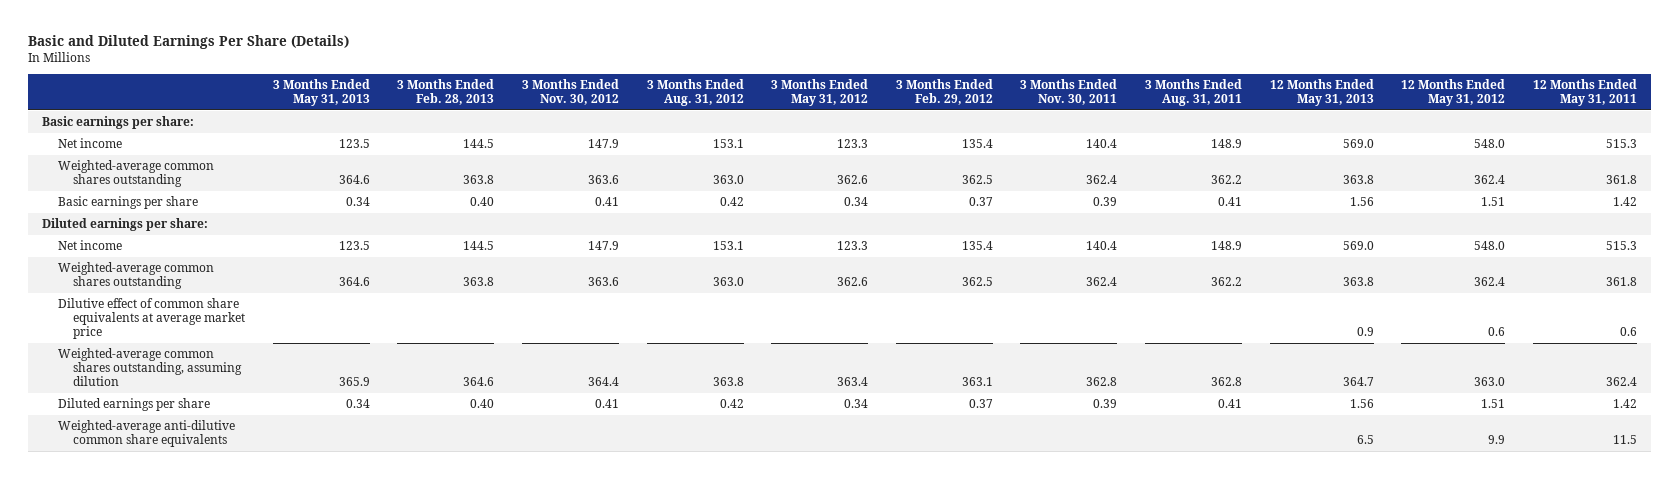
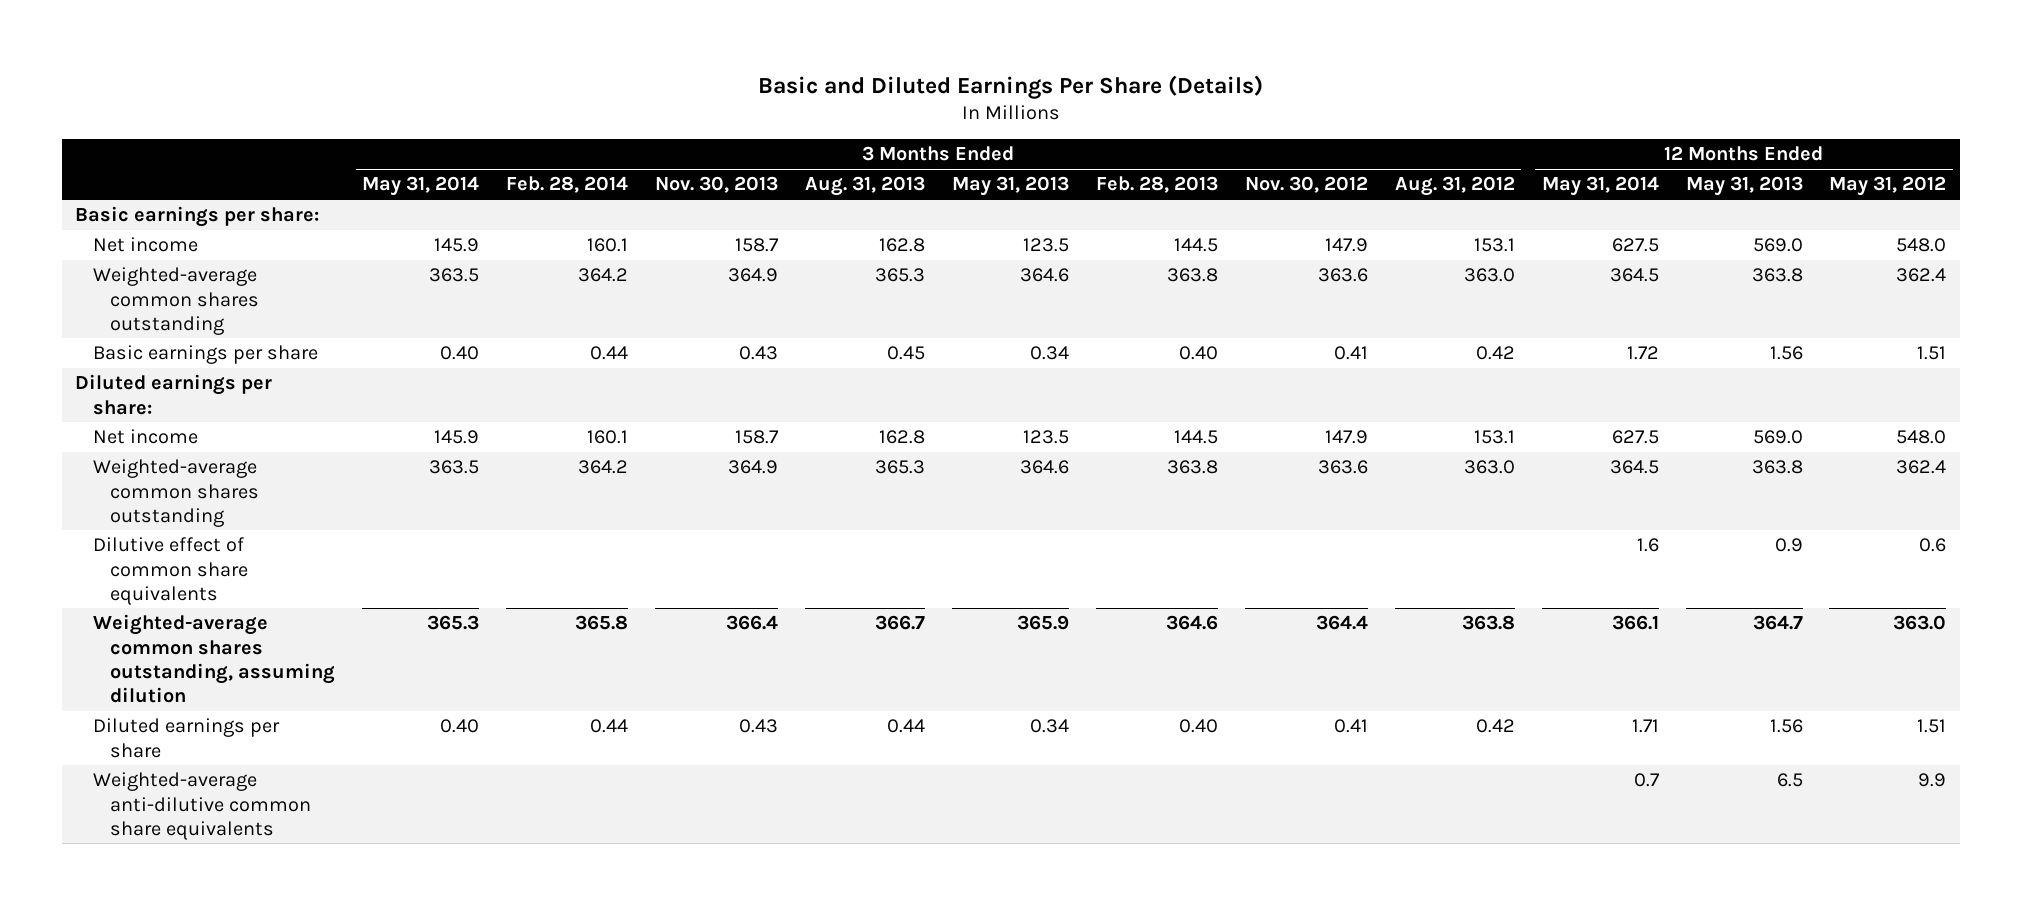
[771,79,869,107] 3 Months Ended May 31, 2012 -> none
[895,79,993,106] 3 Months Ended Feb. 29, 2012 -> none
[1020,79,1118,106] 3 Months Ended Nov. 30, 2011 -> none
[1144,79,1242,107] 3 Months Ended Aug. 31, 2011 -> none
[1532,79,1637,107] 12 Months Ended May 31, 2011 -> none
none -> [362,176,480,197] May 31, 2014
none -> [506,176,629,194] Feb. 28, 2014
none -> [655,176,779,194] Nov. 30, 2013
none -> [805,176,926,197] Aug. 31, 2013
none -> [1541,176,1659,197] May 31, 2014
[57,298,246,340] Dilutive effect of common share equivalents at average market price -> [92,537,249,605] Dilutive effect of common share equivalents

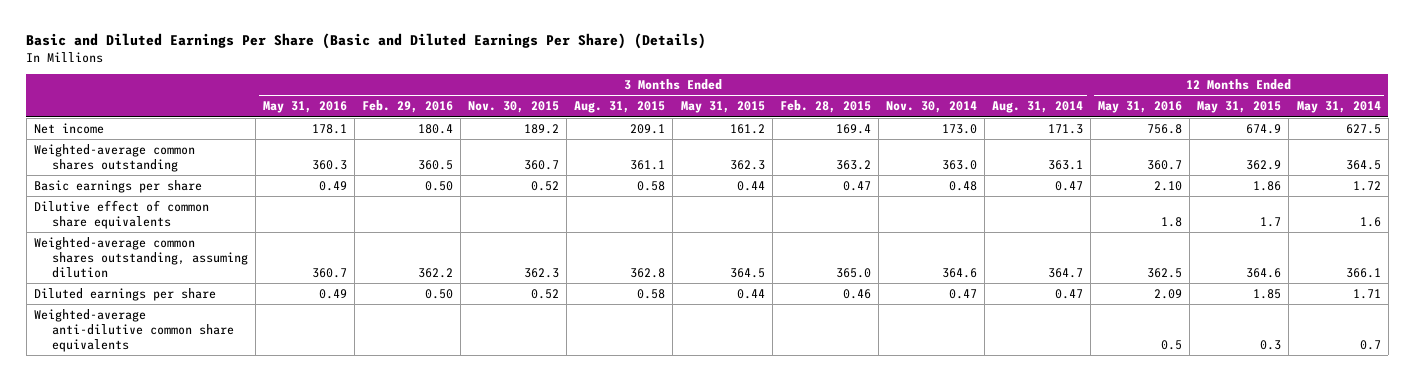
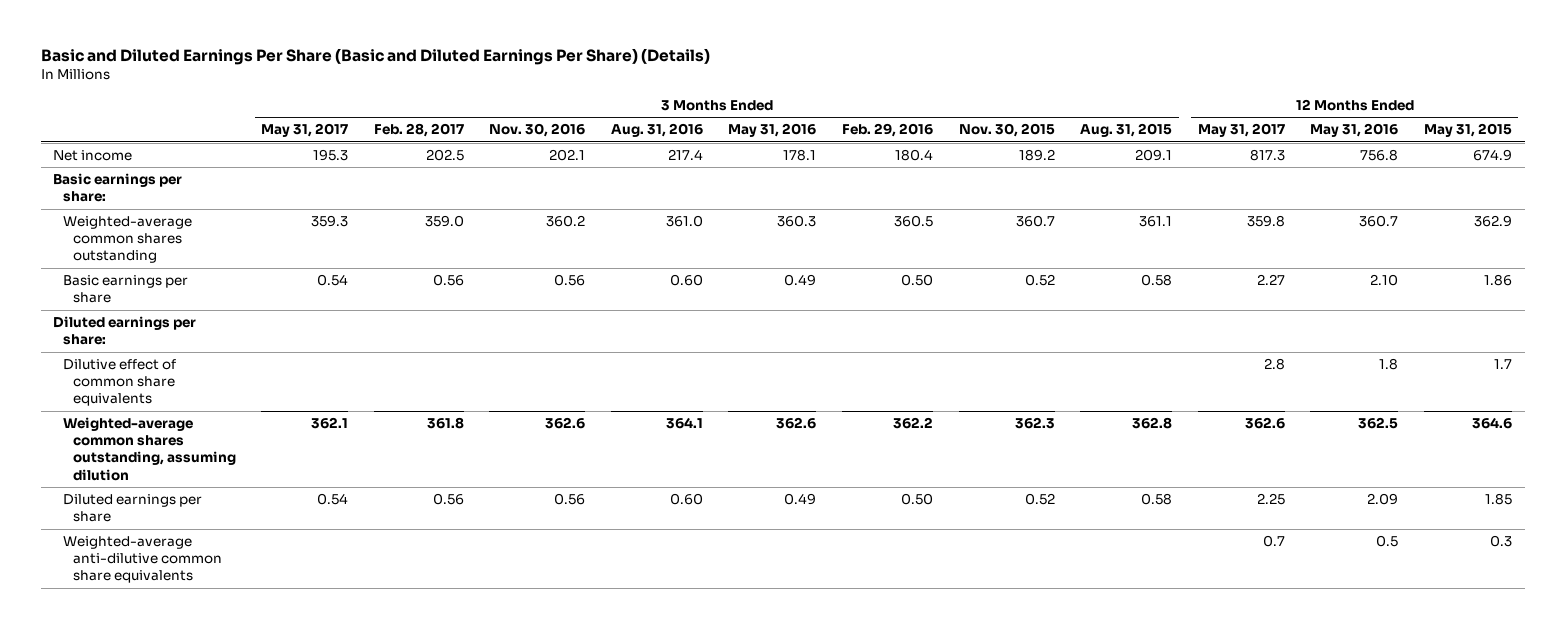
[680,101,765,114] May 31, 2015 -> none
[779,100,871,114] Feb. 28, 2015 -> none
[885,101,977,114] Nov. 30, 2014 -> none
[992,101,1084,114] Aug. 31, 2014 -> none
[1296,101,1381,114] May 31, 2014 -> none
none -> [261,123,349,138] May 31, 2017
none -> [373,123,464,138] Feb. 28, 2017
none -> [489,123,586,138] Nov. 30, 2016
none -> [610,123,703,138] Aug. 31, 2016
none -> [1197,123,1285,138] May 31, 2017
none -> [53,173,183,203] Basic earnings per share:
none -> [53,316,197,346] Diluted earnings per share:
[311,267,347,278] 360.7 -> [776,417,817,430] 362.6

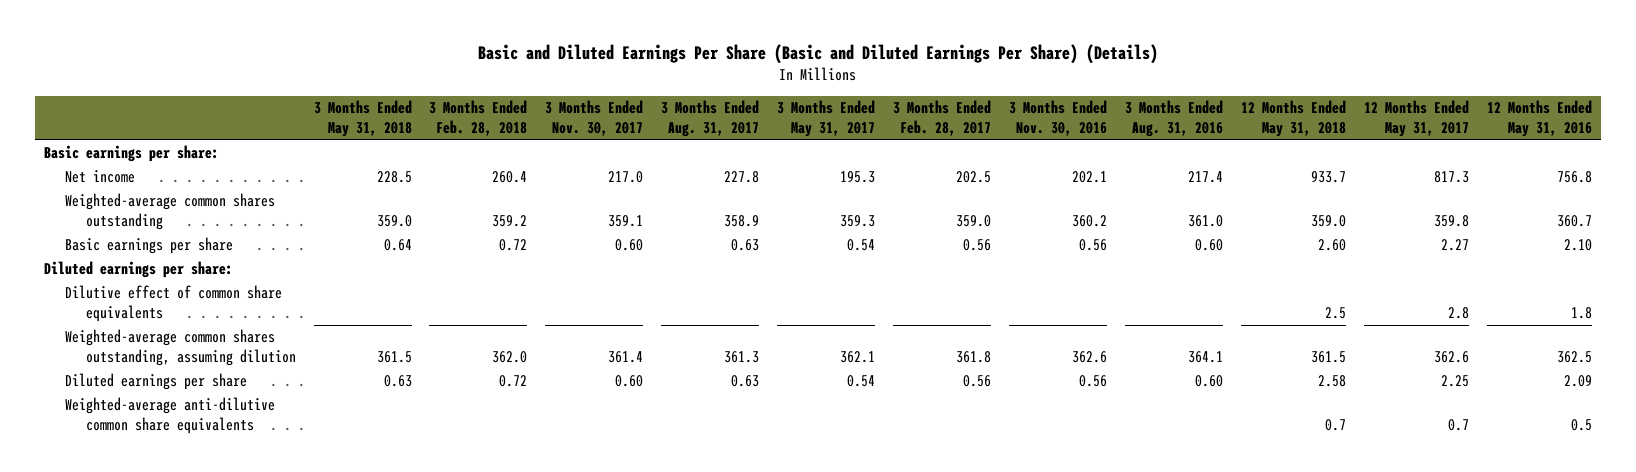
[728,123,817,138] May 31, 2016 -> none
[842,123,934,138] Feb. 29, 2016 -> none
[958,123,1055,138] Nov. 30, 2015 -> none
[1080,123,1173,138] Aug. 31, 2015 -> none
[1423,123,1512,138] May 31, 2015 -> none
none -> [313,100,412,137] 3 Months Ended May 31, 2018
none -> [429,100,528,136] 3 Months Ended Feb. 28, 2018
none -> [545,100,644,136] 3 Months Ended Nov. 30, 2017
none -> [661,100,760,137] 3 Months Ended Aug. 31, 2017
none -> [1241,100,1347,137] 12 Months Ended May 31, 2018
[53,150,133,162] Net income -> [64,170,135,184] Net income

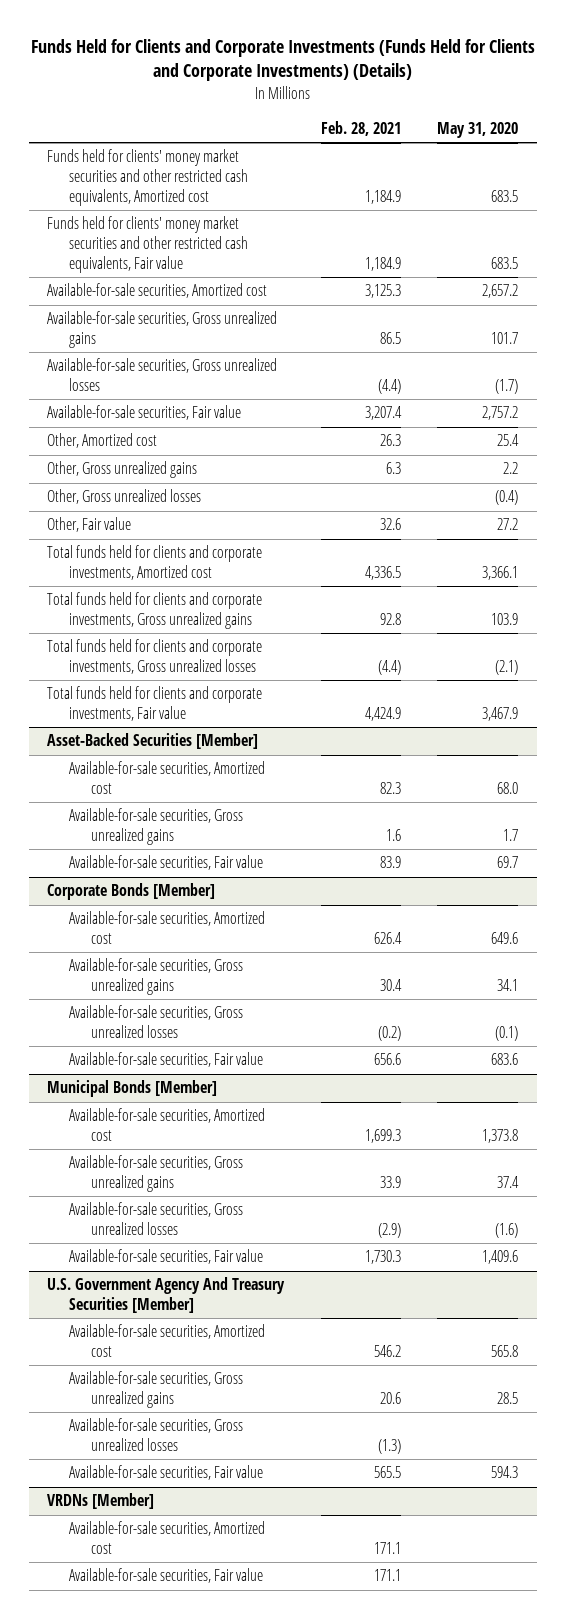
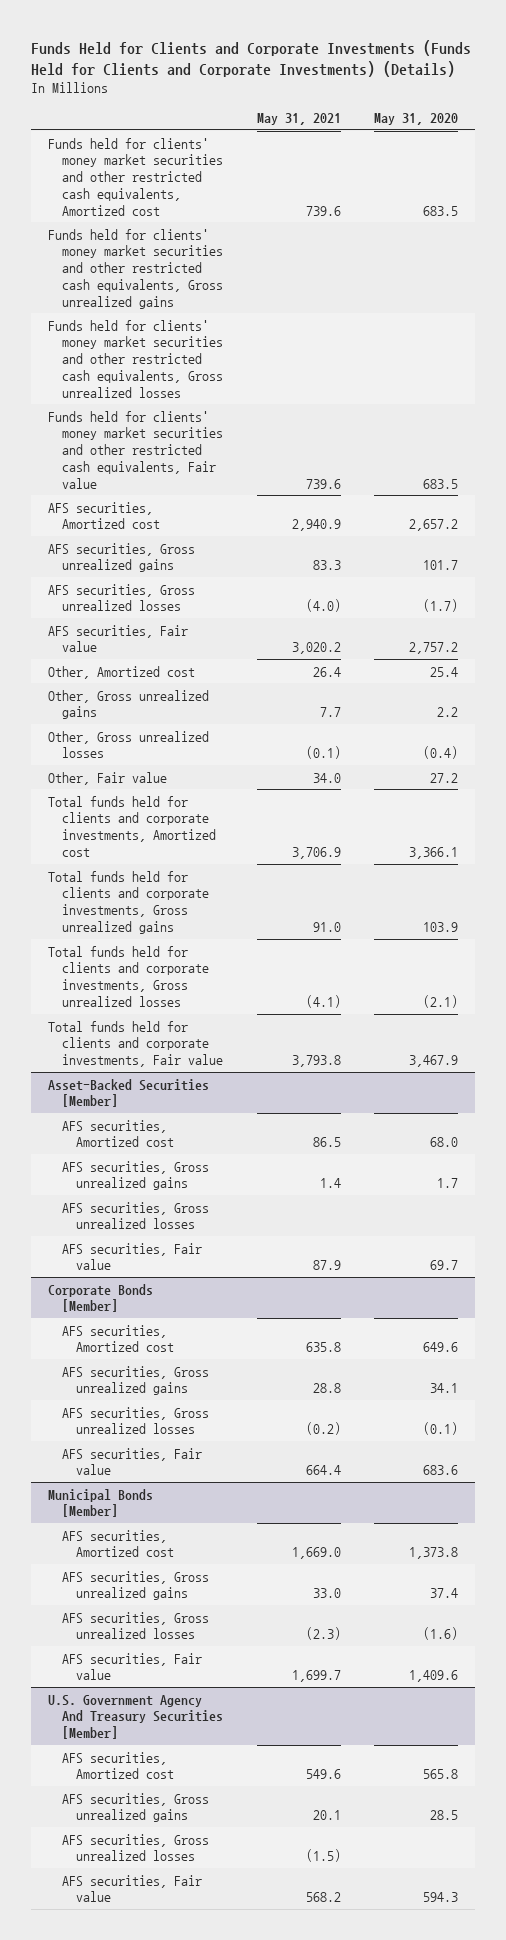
[320,120,401,136] Feb. 28, 2021 -> none
none -> [256,113,341,126] May 31, 2021
none -> [48,228,224,309] Funds held for clients' money market securities and other restricted cash equivalents, Gross unrealized gains
none -> [48,319,224,398] Funds held for clients' money market securities and other restricted cash equivalents, Gross unrealized losses
[47,283,268,299] Available-for-sale securities, Amortized cost -> [48,501,161,530] AFS securities, Amortized cost
[47,311,278,349] Available-for-sale securities, Gross unrealized gains -> [48,542,196,573] AFS securities, Gross unrealized gains
[47,358,278,392] Available-for-sale securities, Gross unrealized losses -> [48,583,196,612] AFS securities, Gross unrealized losses
[47,405,242,421] Available-for-sale securities, Fair value -> [48,624,189,653] AFS securities, Fair value
[69,761,266,795] Available-for-sale securities, Amortized cost -> [62,1119,175,1148] AFS securities, Amortized cost
[69,808,244,846] Available-for-sale securities, Gross unrealized gains -> [62,1160,210,1191] AFS securities, Gross unrealized gains
none -> [62,1201,210,1230] AFS securities, Gross unrealized losses
[69,855,264,871] Available-for-sale securities, Fair value -> [62,1242,203,1271] AFS securities, Fair value
[69,911,266,945] Available-for-sale securities, Amortized cost -> [62,1324,175,1353] AFS securities, Amortized cost
[69,958,244,996] Available-for-sale securities, Gross unrealized gains -> [62,1365,210,1396] AFS securities, Gross unrealized gains
[69,1005,244,1039] Available-for-sale securities, Gross unrealized losses -> [62,1406,210,1435] AFS securities, Gross unrealized losses
[69,1052,264,1068] Available-for-sale securities, Fair value -> [62,1447,203,1476] AFS securities, Fair value
[69,1108,266,1142] Available-for-sale securities, Amortized cost -> [62,1529,175,1558] AFS securities, Amortized cost
[69,1155,244,1193] Available-for-sale securities, Gross unrealized gains -> [62,1570,210,1601] AFS securities, Gross unrealized gains
[69,1202,244,1236] Available-for-sale securities, Gross unrealized losses -> [62,1611,210,1640] AFS securities, Gross unrealized losses
[69,1249,264,1265] Available-for-sale securities, Fair value -> [62,1652,203,1681] AFS securities, Fair value
[47,1493,155,1510] VRDNs [Member] -> none
[69,1521,266,1555] Available-for-sale securities, Amortized cost -> none
[69,1568,264,1584] Available-for-sale securities, Fair value -> none
[69,1324,266,1358] Available-for-sale securities, Amortized cost -> [62,1751,175,1780] AFS securities, Amortized cost
[69,1371,244,1409] Available-for-sale securities, Gross unrealized gains -> [62,1792,210,1823] AFS securities, Gross unrealized gains
[69,1418,244,1452] Available-for-sale securities, Gross unrealized losses -> [62,1833,210,1862] AFS securities, Gross unrealized losses
[69,1465,264,1481] Available-for-sale securities, Fair value -> [62,1874,203,1903] AFS securities, Fair value

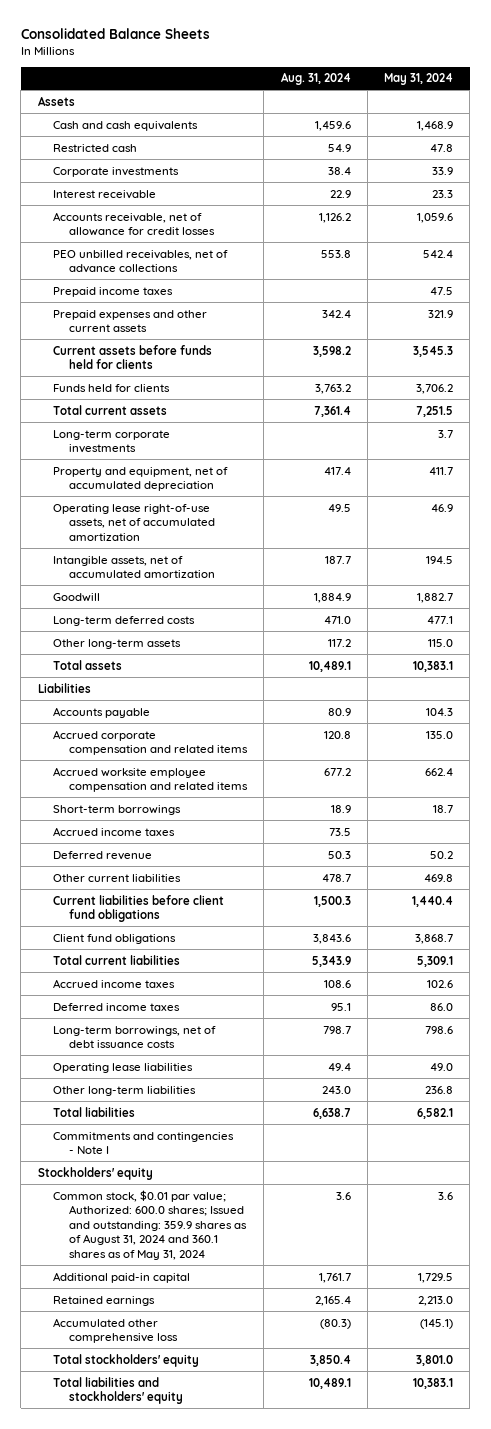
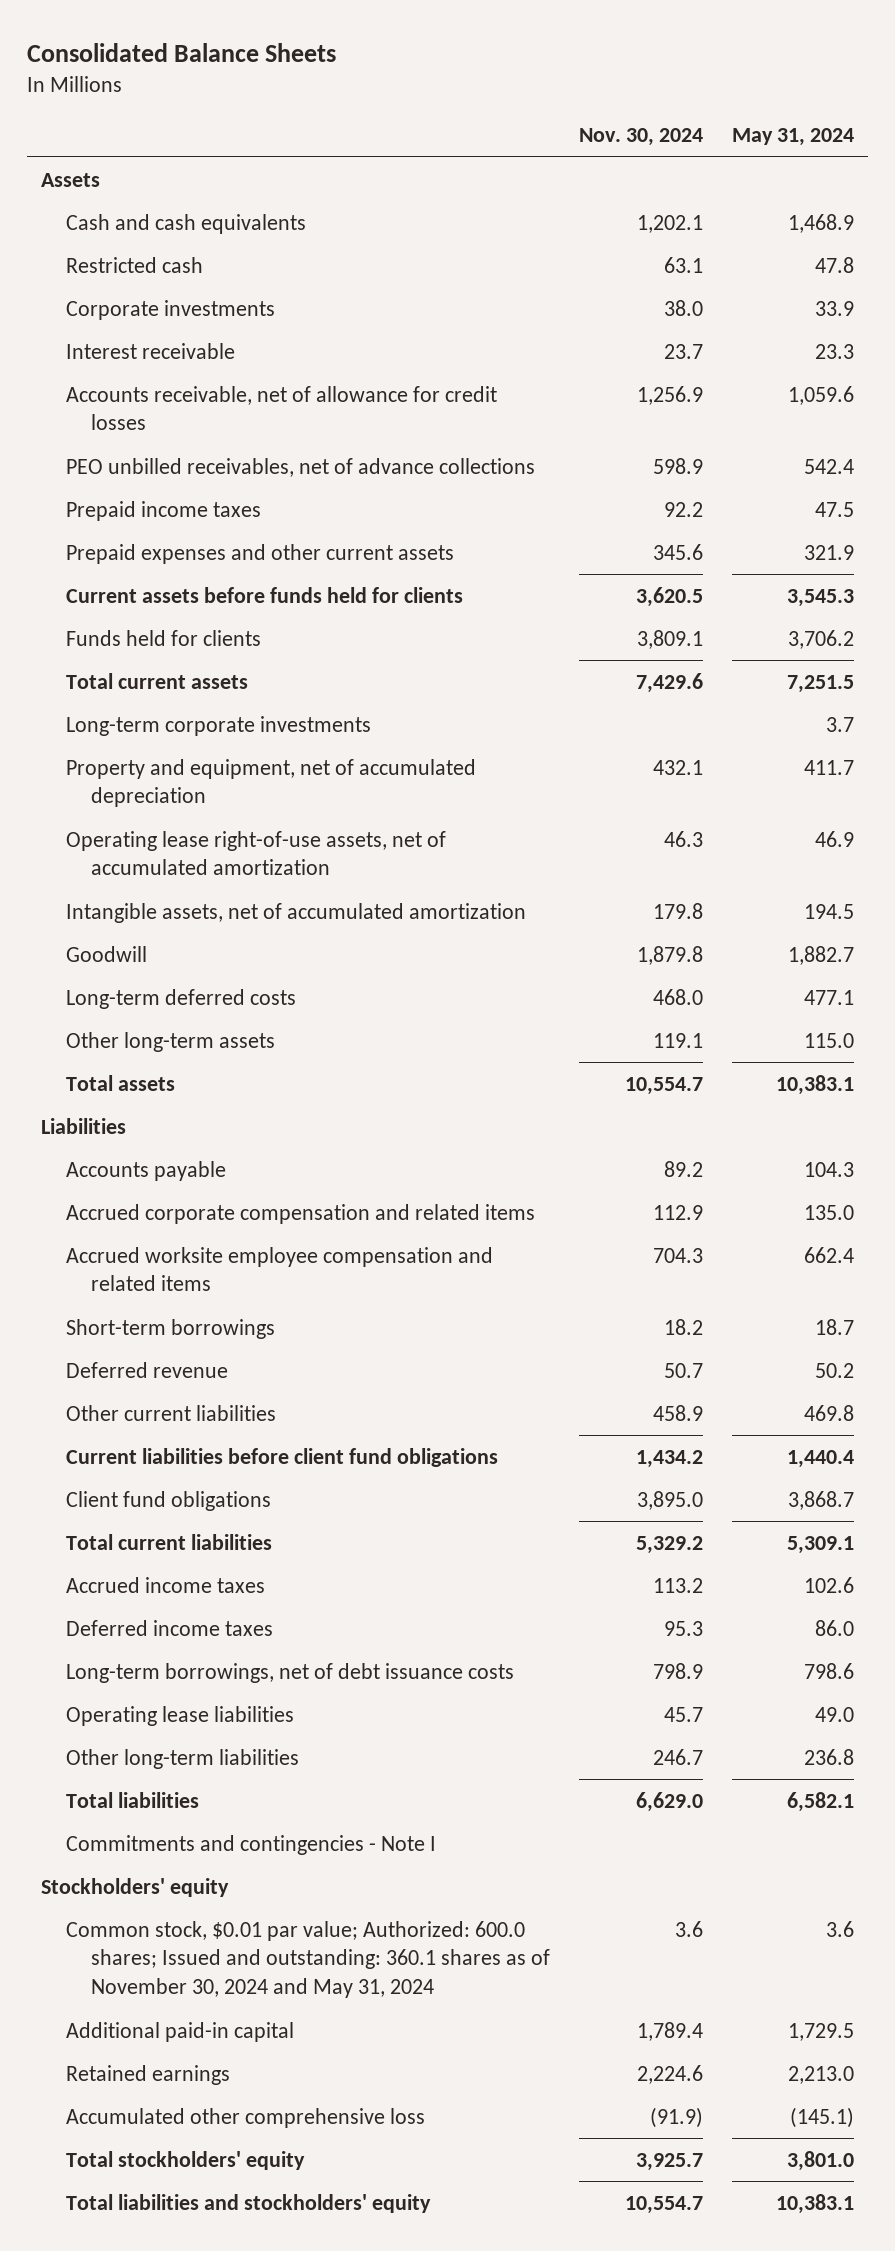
[280,72,351,86] Aug. 31, 2024 -> none
none -> [579,128,704,147] Nov. 30, 2024
[53,826,176,836] Accrued income taxes -> none
[53,1189,247,1261] Common stock, $0.01 par value; Authorized: 600.0 shares; Issued and outstanding: 359.9 shares as of August 31, 2024 and 360.1 shares as of May 31, 2024 -> [66,1920,551,1999] Common stock, $0.01 par value; Authorized: 600.0 shares; Issued and outstanding: 360.1 shares as of November 30, 2024 and May 31, 2024

